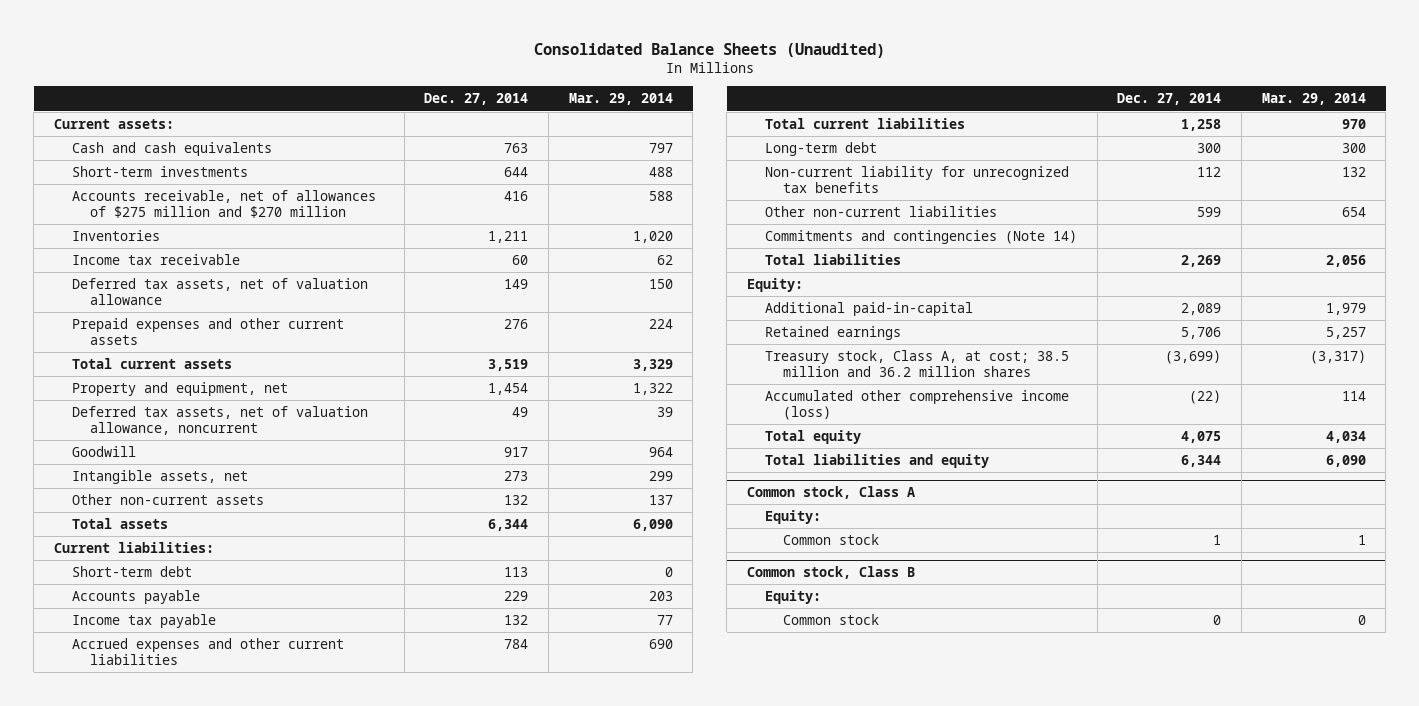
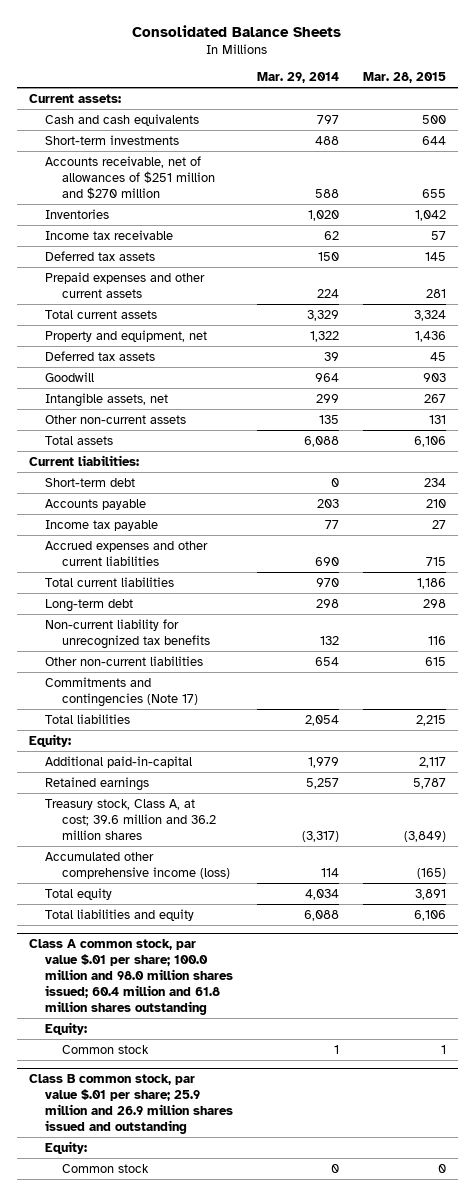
[533,42,885,58] Consolidated Balance Sheets (Unaudited) -> [132,24,342,37] Consolidated Balance Sheets
[424,93,529,106] Dec. 27, 2014 -> none
none -> [363,72,447,84] Mar. 28, 2015
[71,190,376,219] Accounts receivable, net of allowances of $275 million and $270 million -> [45,155,216,199] Accounts receivable, net of allowances of $251 million and $270 million
[71,278,368,306] Deferred tax assets, net of valuation allowance -> none
none -> [45,250,156,261] Deferred tax assets
[71,406,368,436] Deferred tax assets, net of valuation allowance, noncurrent -> none
none -> [45,350,156,361] Deferred tax assets
[648,495,673,506] 137 -> [319,414,340,424] 135
[632,519,673,532] 6,090 -> [304,435,340,447] 6,088
[1341,143,1366,154] 300 -> [316,598,340,608] 298
[764,230,1077,245] Commitments and contingencies (Note 14) -> [45,676,199,707] Commitments and contingencies (Note 17)
[1325,255,1366,268] 2,056 -> [305,714,340,726] 2,054
[764,350,1069,378] Treasury stock, Class A, at cost; 38.5 million and 36.2 million shares -> [45,798,217,840] Treasury stock, Class A, at cost; 39.6 million and 36.2 million shares
[1325,455,1366,468] 6,090 -> [304,909,340,921] 6,088
[746,486,915,500] Common stock, Class A -> [28,938,234,1016] Class A common stock, par value $.01 per share; 100.0 million and 98.0 million shares issued; 60.4 million and 61.8 million shares outstanding
[746,566,915,580] Common stock, Class B -> [28,1073,234,1135] Class B common stock, par value $.01 per share; 25.9 million and 26.9 million shares issued and outstanding

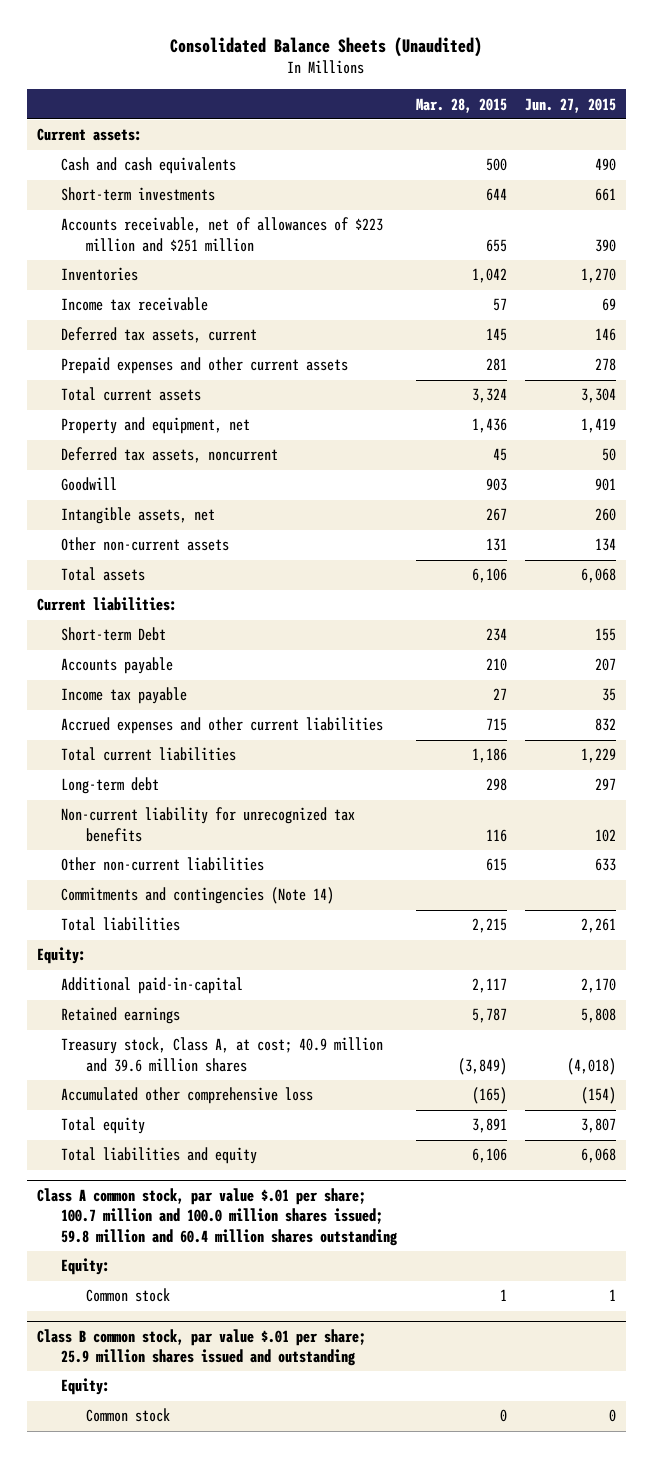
[132,24,342,37] Consolidated Balance Sheets -> [170,36,483,57] Consolidated Balance Sheets (Unaudited)
[257,72,340,84] Mar. 29, 2014 -> none
none -> [525,97,617,113] Jun. 27, 2015
[45,155,216,199] Accounts receivable, net of allowances of $251 million and $270 million -> [61,217,384,252] Accounts receivable, net of allowances of $223 million and $251 million
[45,250,156,261] Deferred tax assets -> [61,327,258,344] Deferred tax assets, current
[45,350,156,361] Deferred tax assets -> [61,447,279,464] Deferred tax assets, noncurrent
[45,477,136,487] Short-term debt -> [61,627,167,642] Short-term Debt
[45,676,199,707] Commitments and contingencies (Note 17) -> [61,887,335,905] Commitments and contingencies (Note 14)
[45,798,217,840] Treasury stock, Class A, at cost; 39.6 million and 36.2 million shares -> [61,1037,384,1072] Treasury stock, Class A, at cost; 40.9 million and 39.6 million shares
[45,851,231,879] Accumulated other comprehensive income (loss) -> [61,1087,314,1105] Accumulated other comprehensive loss
[28,938,234,1016] Class A common stock, par value $.01 per share; 100.0 million and 98.0 million shares issued; 60.4 million and 61.8 million shares outstanding -> [36,1187,399,1246] Class A common stock, par value $.01 per share; 100.7 million and 100.0 million shares issued; 59.8 million and 60.4 million shares outstanding
[28,1073,234,1135] Class B common stock, par value $.01 per share; 25.9 million and 26.9 million shares issued and outstanding -> [36,1328,366,1367] Class B common stock, par value $.01 per share; 25.9 million shares issued and outstanding

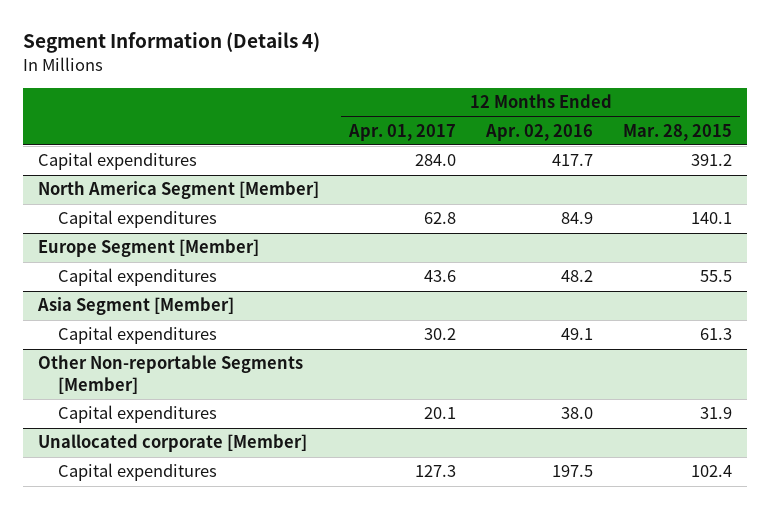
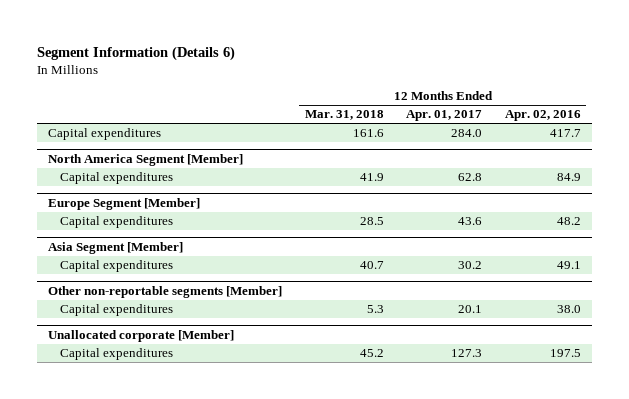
[22,32,320,54] Segment Information (Details 4) -> [36,45,235,61] Segment Information (Details 6)
[623,123,733,141] Mar. 28, 2015 -> none
none -> [304,110,384,121] Mar. 31, 2018
[37,355,303,394] Other Non-reportable Segments [Member] -> [48,285,283,298] Other non-reportable segments [Member]

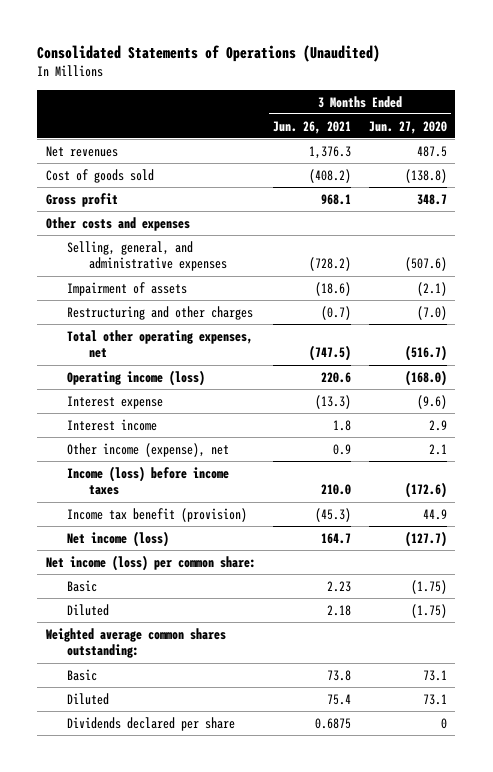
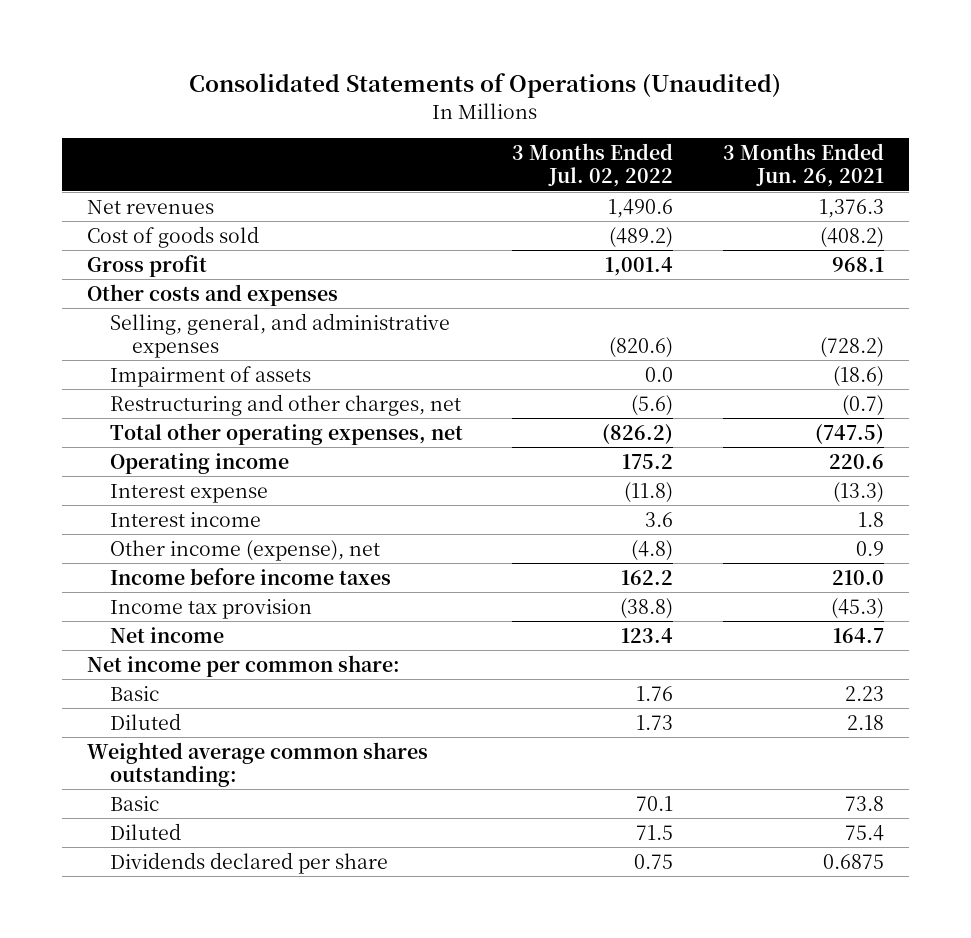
[368,120,447,134] Jun. 27, 2020 -> none
none -> [512,142,674,188] 3 Months Ended Jul. 02, 2022
[67,305,254,320] Restructuring and other charges -> [109,393,461,416] Restructuring and other charges, net
[67,369,206,386] Operating income (loss) -> [109,452,289,474] Operating income
[67,465,230,496] Income (loss) before income taxes -> [109,567,391,585] Income before income taxes
[67,507,248,522] Income tax benefit (provision) -> [109,598,312,619] Income tax provision
[67,530,170,547] Net income (loss) -> [109,626,224,643] Net income
[45,554,256,571] Net income (loss) per common share: -> [86,654,400,677] Net income per common share:

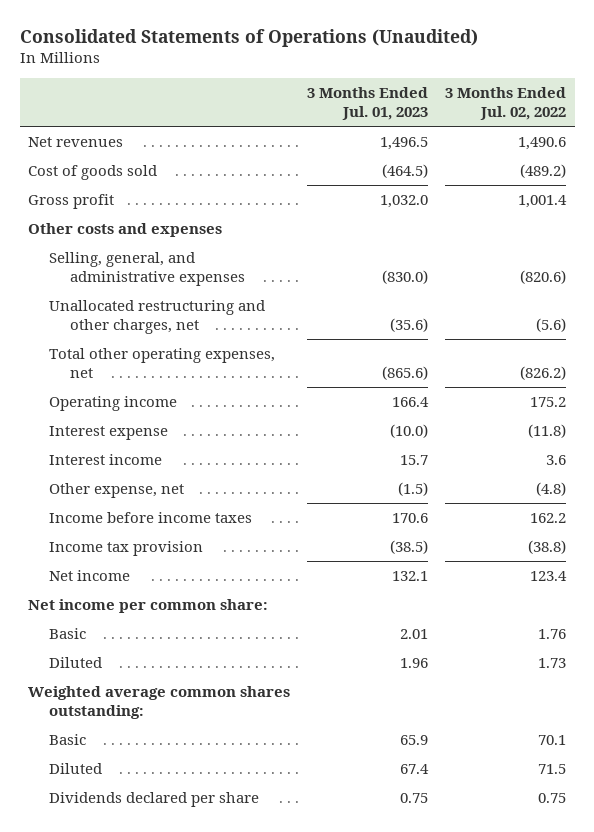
[723,142,885,188] 3 Months Ended Jun. 26, 2021 -> none
none -> [307,87,429,121] 3 Months Ended Jul. 01, 2023
[109,365,311,387] Impairment of assets -> none
[109,393,461,416] Restructuring and other charges, net -> [49,299,266,334] Unallocated restructuring and other charges, net
[109,539,380,561] Other income (expense), net -> [49,482,185,498] Other expense, net

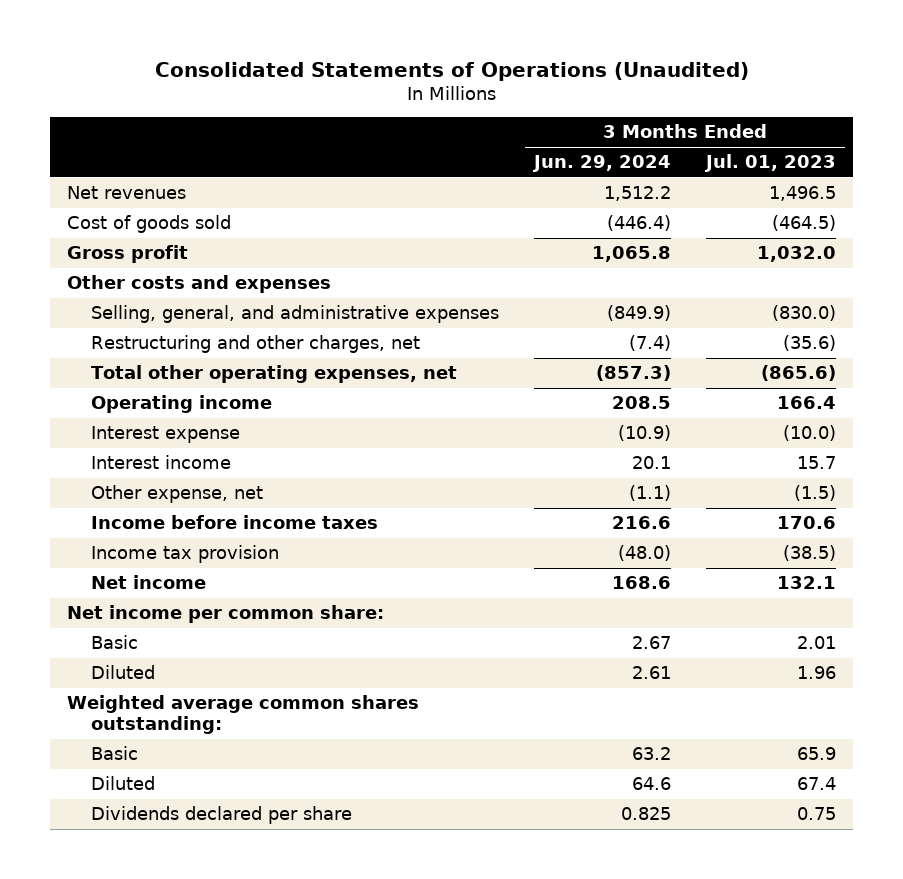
[445,87,567,121] 3 Months Ended Jul. 02, 2022 -> none
none -> [532,155,672,173] Jun. 29, 2024
[49,299,266,334] Unallocated restructuring and other charges, net -> [91,335,421,354] Restructuring and other charges, net

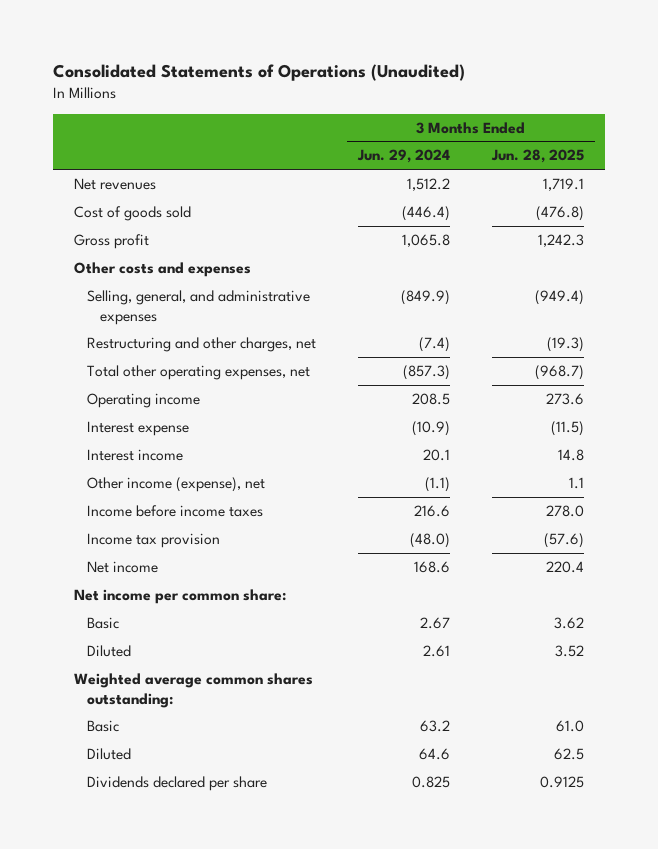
[703,154,836,173] Jul. 01, 2023 -> none
none -> [490,149,584,164] Jun. 28, 2025
[91,485,264,504] Other expense, net -> [86,477,265,493] Other income (expense), net

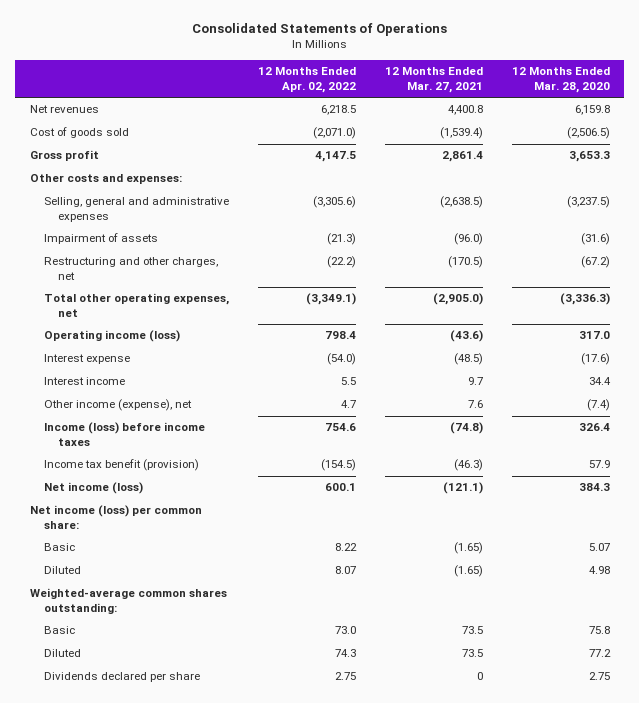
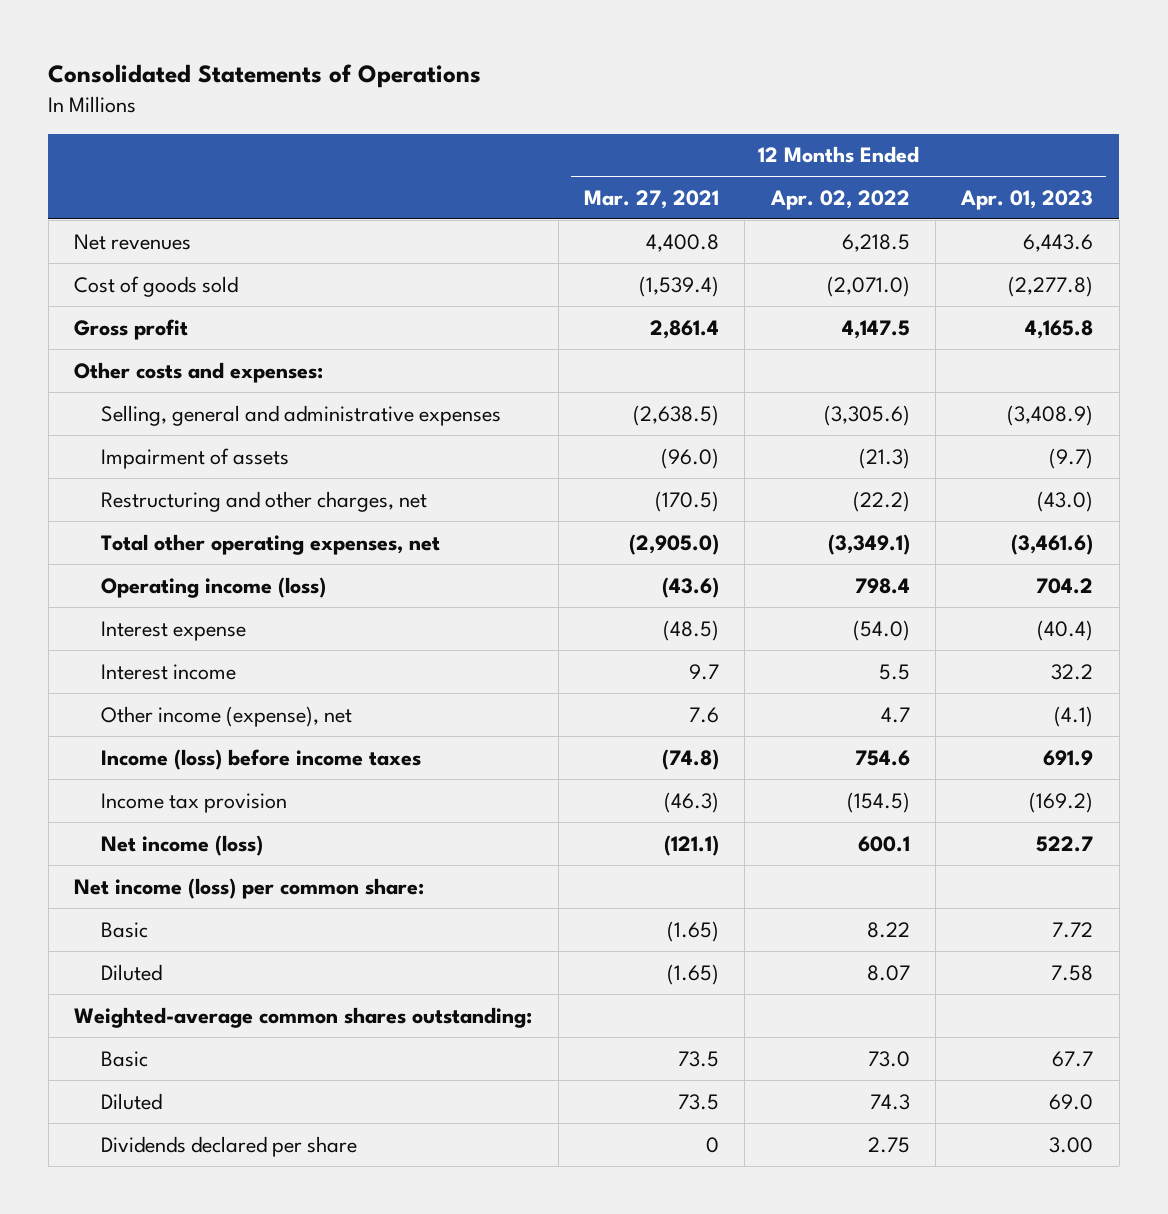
[511,67,610,93] 12 Months Ended Mar. 28, 2020 -> none
none -> [960,189,1094,210] Apr. 01, 2023
[43,459,199,472] Income tax benefit (provision) -> [101,792,288,813] Income tax provision

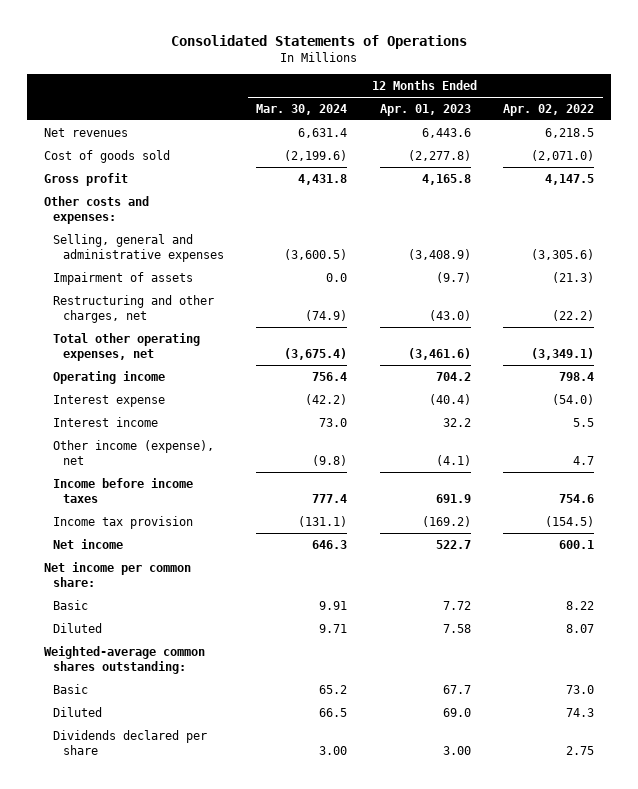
[583,189,719,209] Mar. 27, 2021 -> none
none -> [256,103,348,115] Mar. 30, 2024
[101,576,327,598] Operating income (loss) -> [53,370,166,384] Operating income
[101,748,422,770] Income (loss) before income taxes -> [53,477,194,503] Income before income taxes
[101,834,264,856] Net income (loss) -> [53,538,124,549] Net income
[74,877,425,899] Net income (loss) per common share: -> [43,561,191,587] Net income per common share:

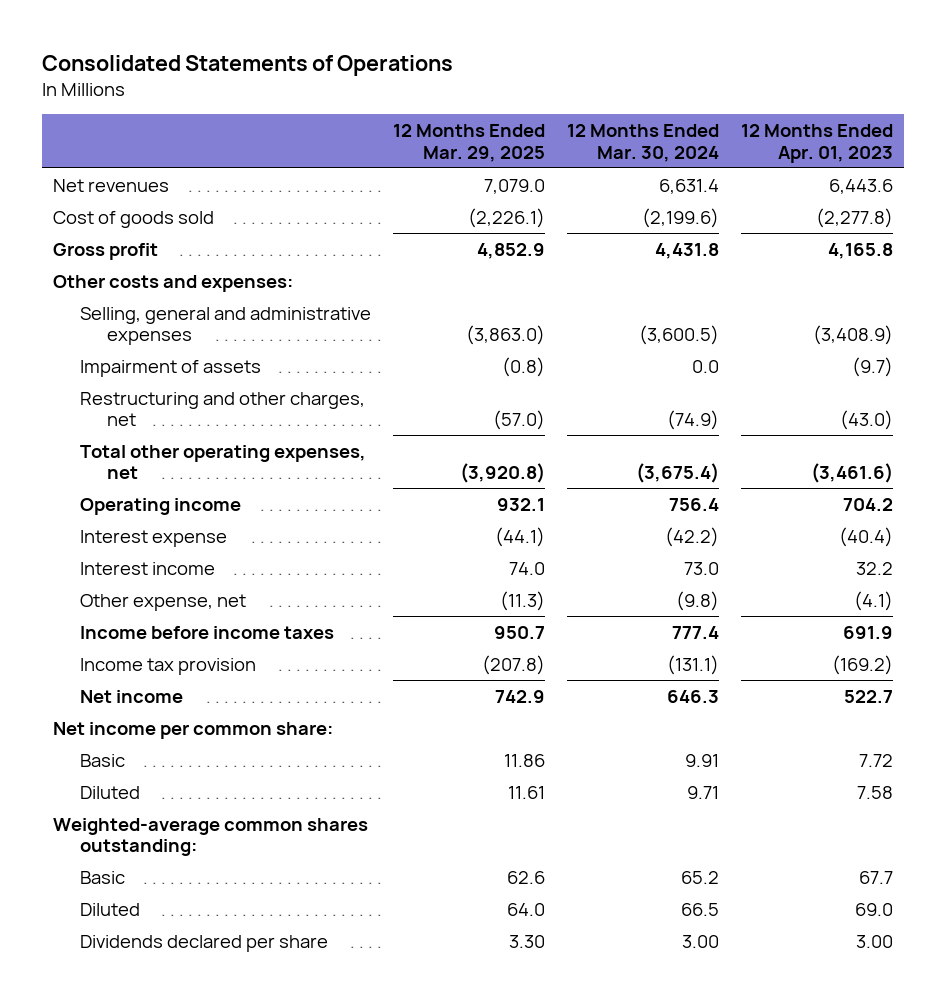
[503,103,595,116] Apr. 02, 2022 -> none
none -> [393,123,546,162] 12 Months Ended Mar. 29, 2025
[53,439,215,465] Other income (expense), net -> [79,593,246,611] Other expense, net

